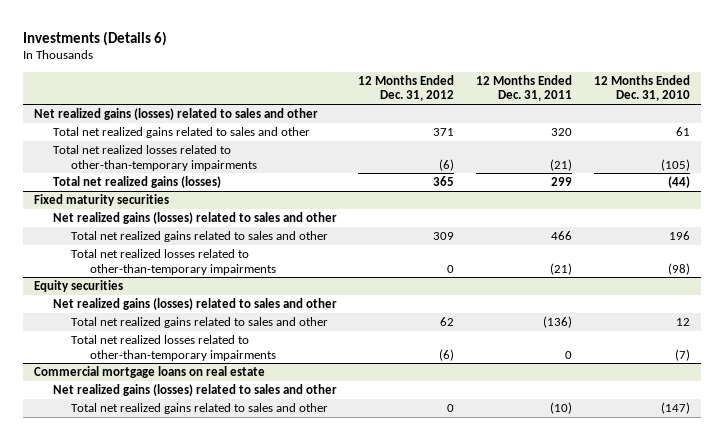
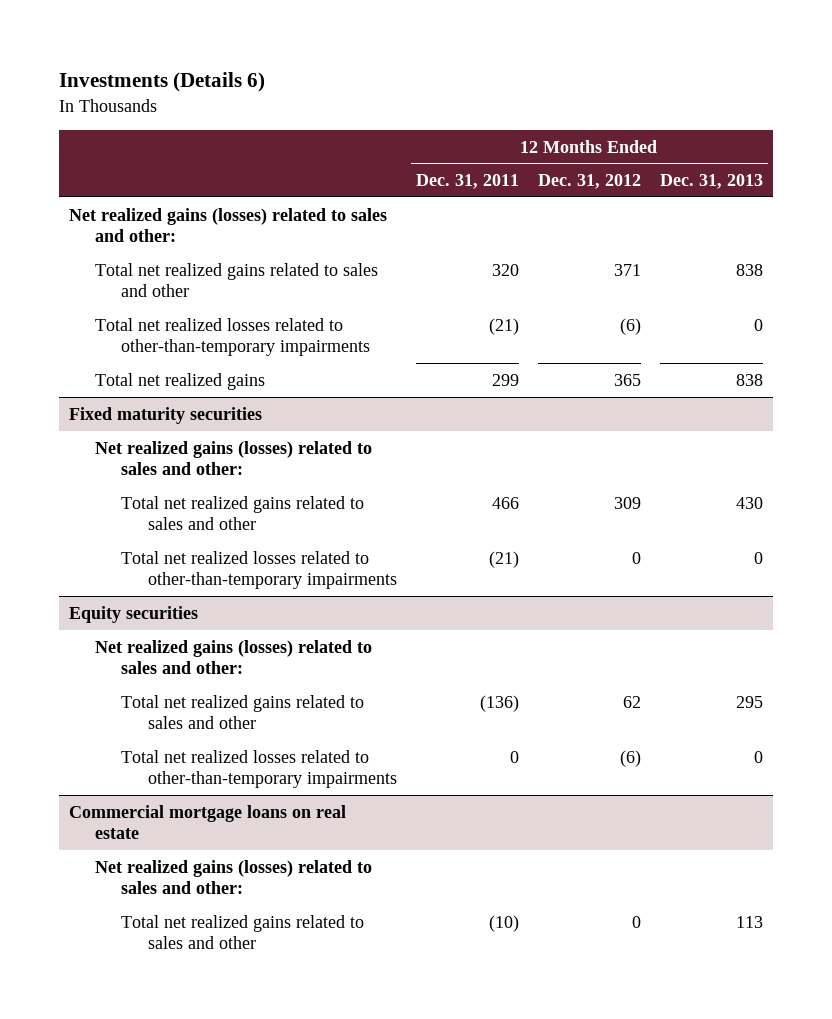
[593,74,690,102] 12 Months Ended Dec. 31, 2010 -> none
none -> [659,174,763,190] Dec. 31, 2013
[34,107,319,120] Net realized gains (losses) related to sales and other -> [68,207,387,243] Net realized gains (losses) related to sales and other:
[52,175,221,188] Total net realized gains (losses) -> [94,372,265,390] Total net realized gains
[52,211,337,224] Net realized gains (losses) related to sales and other -> [94,440,372,476] Net realized gains (losses) related to sales and other:
[52,297,337,310] Net realized gains (losses) related to sales and other -> [94,639,372,675] Net realized gains (losses) related to sales and other:
[52,383,337,396] Net realized gains (losses) related to sales and other -> [94,859,372,895] Net realized gains (losses) related to sales and other:

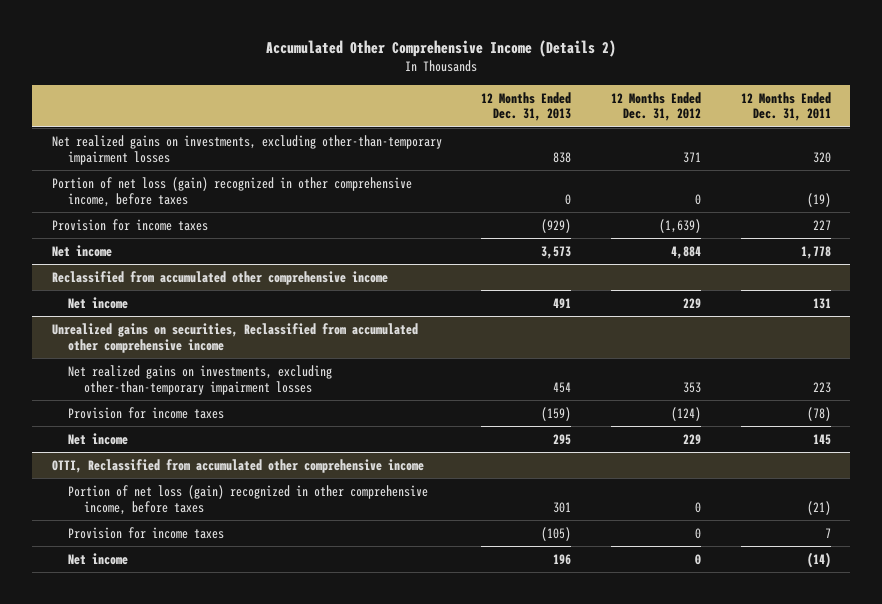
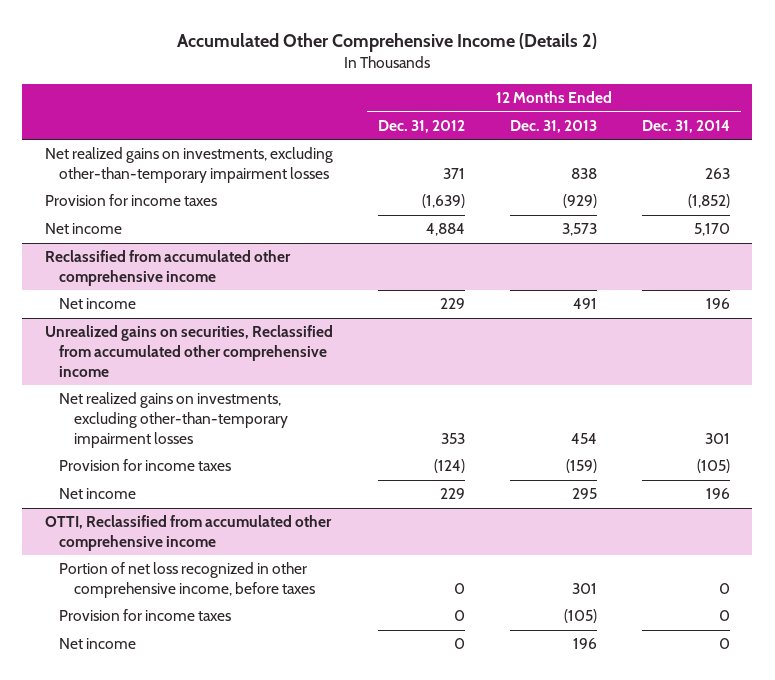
[740,91,831,122] 12 Months Ended Dec. 31, 2011 -> none
none -> [641,119,730,133] Dec. 31, 2014
[51,176,412,207] Portion of net loss (gain) recognized in other comprehensive income, before taxes -> none
[67,484,428,515] Portion of net loss (gain) recognized in other comprehensive income, before taxes -> [59,562,315,598] Portion of net loss recognized in other comprehensive income, before taxes

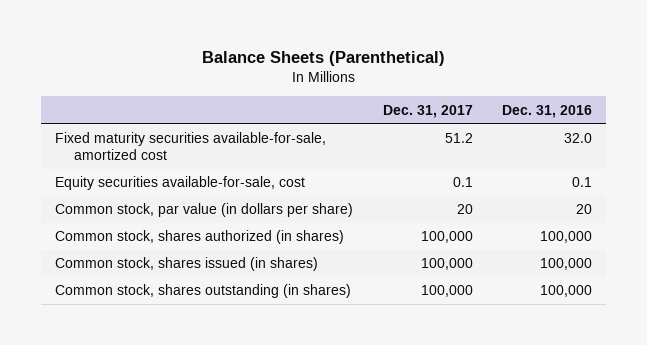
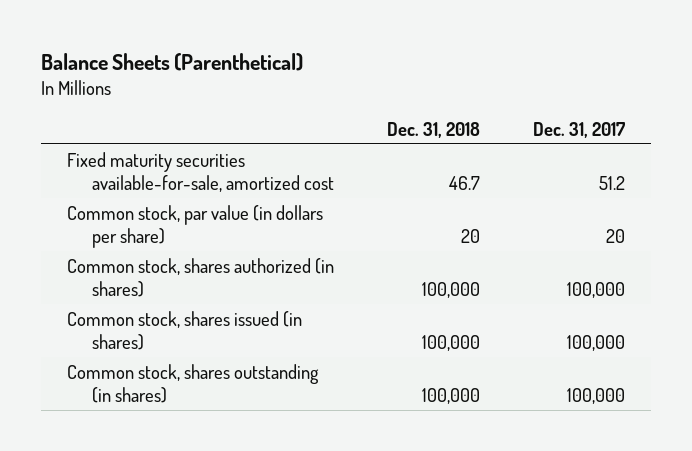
[501,104,592,118] Dec. 31, 2016 -> none
none -> [387,121,481,138] Dec. 31, 2018
[55,176,306,191] Equity securities available-for-sale, cost -> none

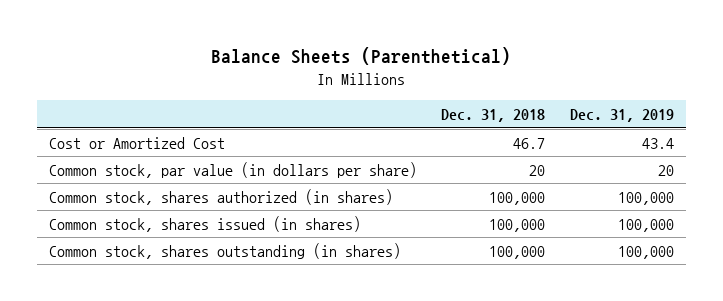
[532,121,625,138] Dec. 31, 2017 -> none
none -> [569,109,674,123] Dec. 31, 2019
[67,151,335,192] Fixed maturity securities available-for-sale, amortized cost -> [49,136,226,149] Cost or Amortized Cost

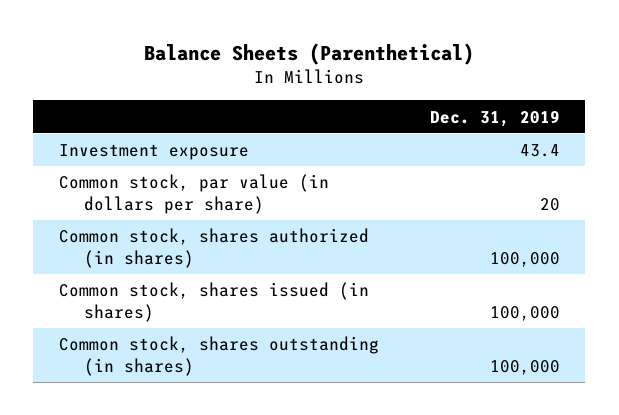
[441,109,546,123] Dec. 31, 2018 -> none
[49,136,226,149] Cost or Amortized Cost -> [58,144,249,161] Investment exposure

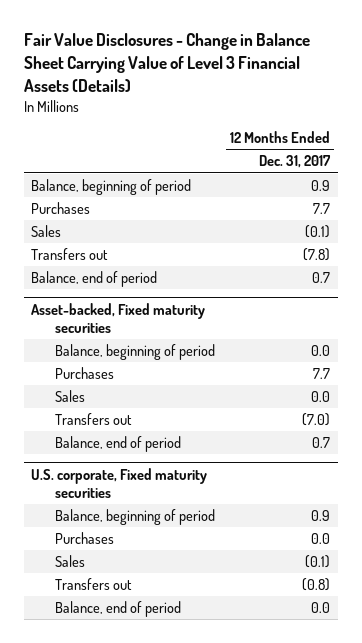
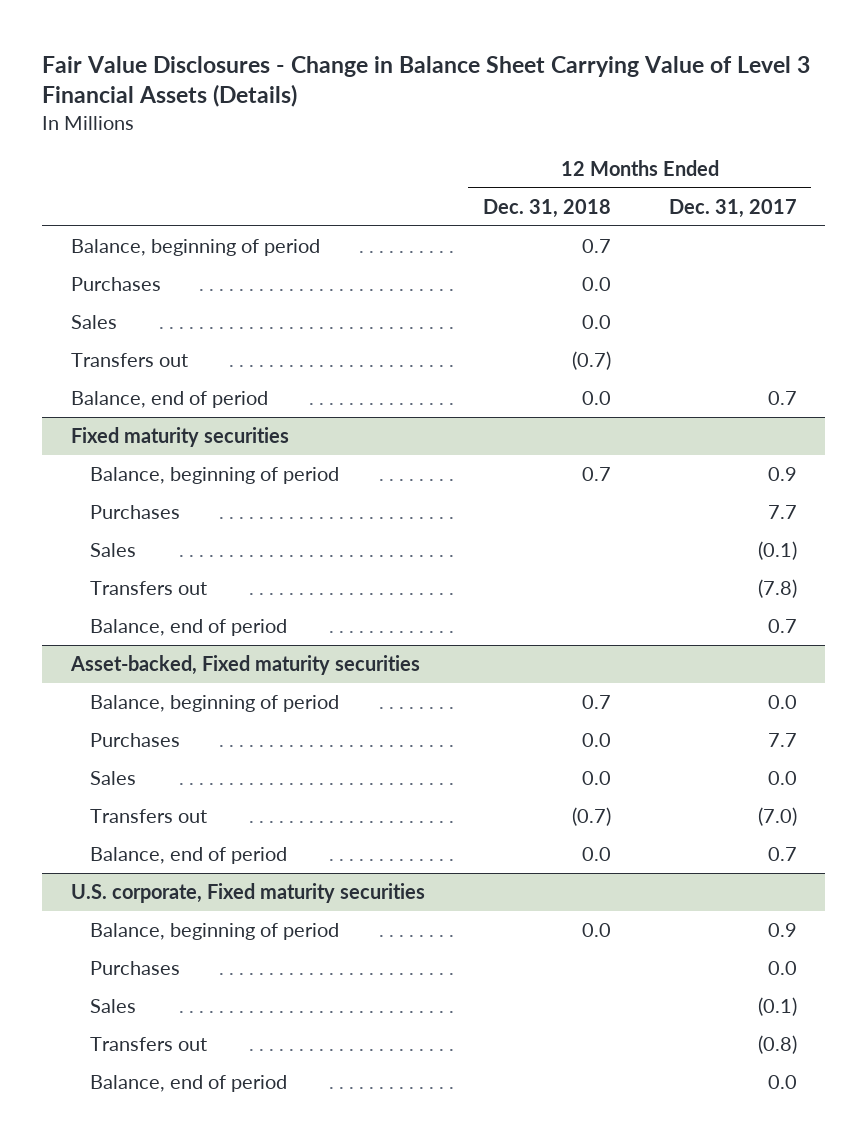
none -> [482,198,611,218] Dec. 31, 2018
none -> [71,239,321,257] Balance, beginning of period
none -> [71,277,162,292] Purchases
none -> [71,315,118,330] Sales
none -> [71,353,189,368] Transfers out
none -> [71,391,269,409] Balance, end of period
none -> [71,427,290,448] Fixed maturity securities

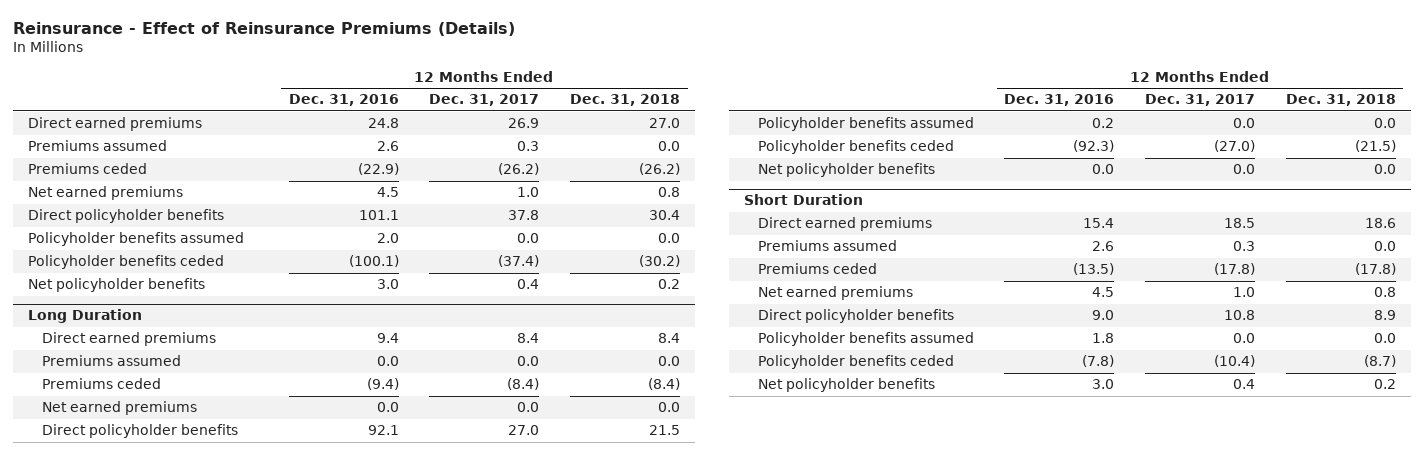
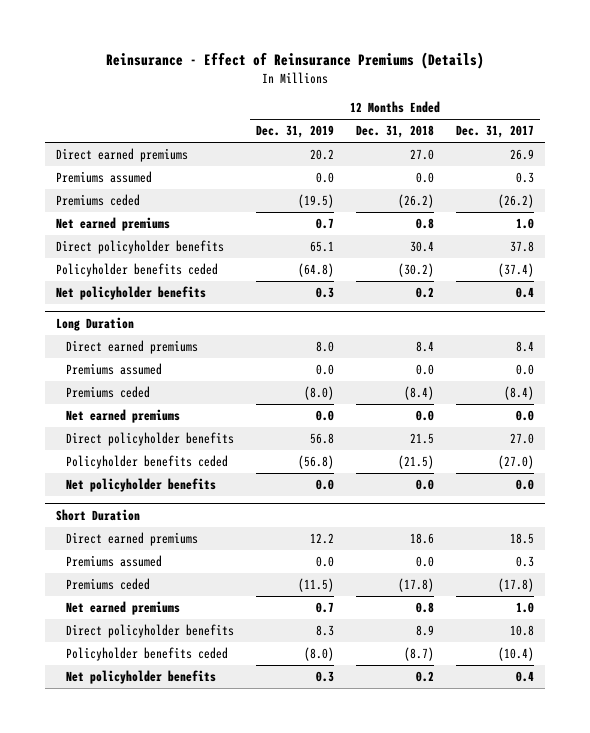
[288,94,399,107] Dec. 31, 2016 -> none
none -> [255,125,334,139] Dec. 31, 2019
[28,232,245,247] Policyholder benefits assumed -> none
[757,117,974,132] Policyholder benefits assumed -> none
[757,332,974,347] Policyholder benefits assumed -> none

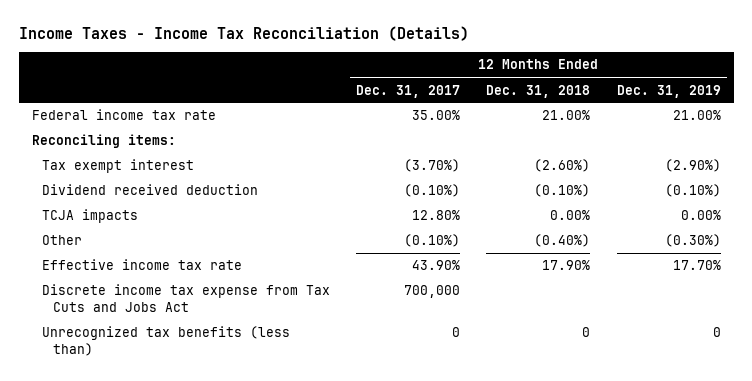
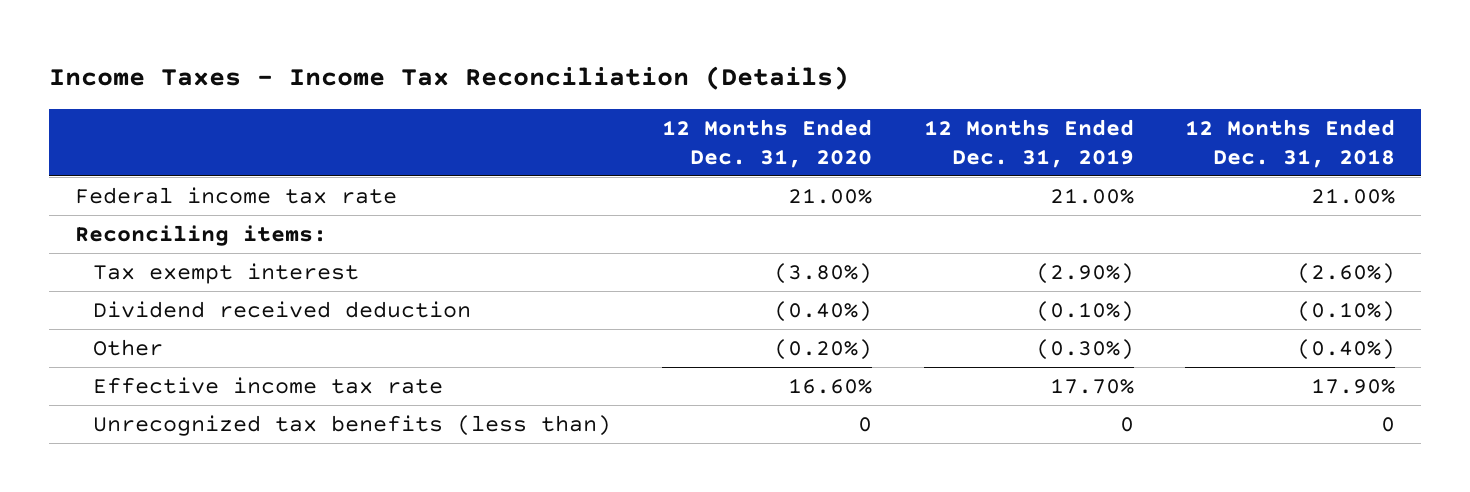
[356,84,461,98] Dec. 31, 2017 -> none
none -> [662,118,873,168] 12 Months Ended Dec. 31, 2020
[42,209,139,224] TCJA impacts -> none
[42,284,331,313] Discrete income tax expense from Tax Cuts and Jobs Act -> none

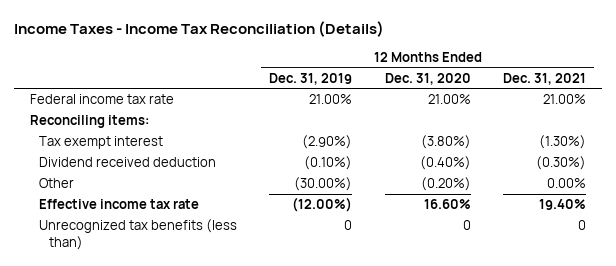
[1185,118,1396,168] 12 Months Ended Dec. 31, 2018 -> none
none -> [502,72,586,85] Dec. 31, 2021
[1035,338,1134,360] (0.30%) -> [294,177,353,192] (30.00%)
[1049,377,1134,394] 17.70% -> [292,197,353,213] (12.00%)

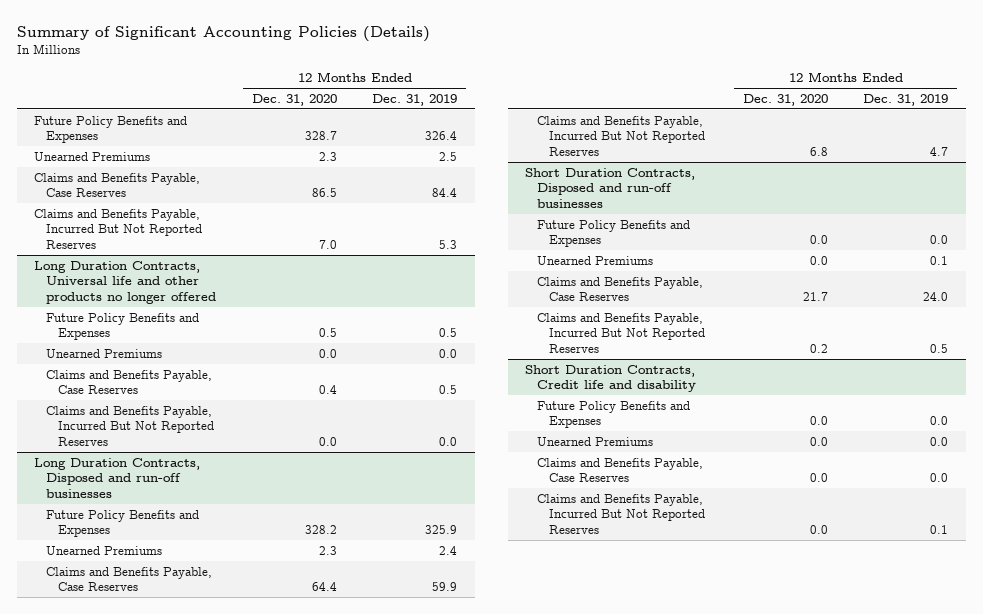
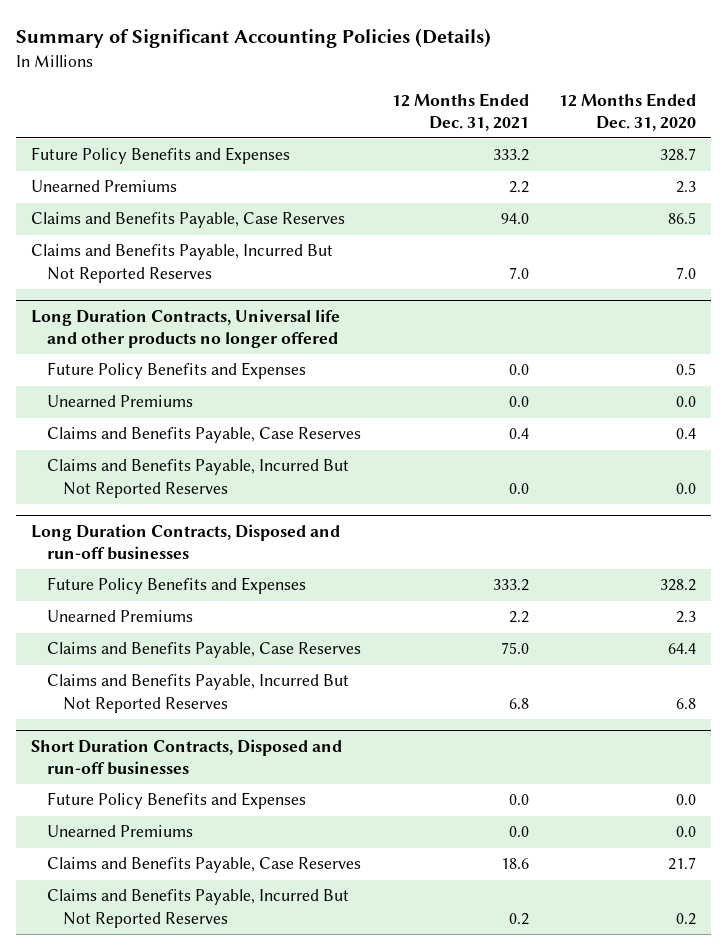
[372,93,458,106] Dec. 31, 2019 -> none
none -> [391,92,529,131] 12 Months Ended Dec. 31, 2021
[525,364,697,393] Short Duration Contracts, Credit life and disability -> none
[537,400,691,429] Future Policy Benefits and Expenses -> none
[537,436,654,446] Unearned Premiums -> none
[537,457,704,483] Claims and Benefits Payable, Case Reserves -> none
[537,493,706,534] Claims and Benefits Payable, Incurred But Not Reported Reserves -> none

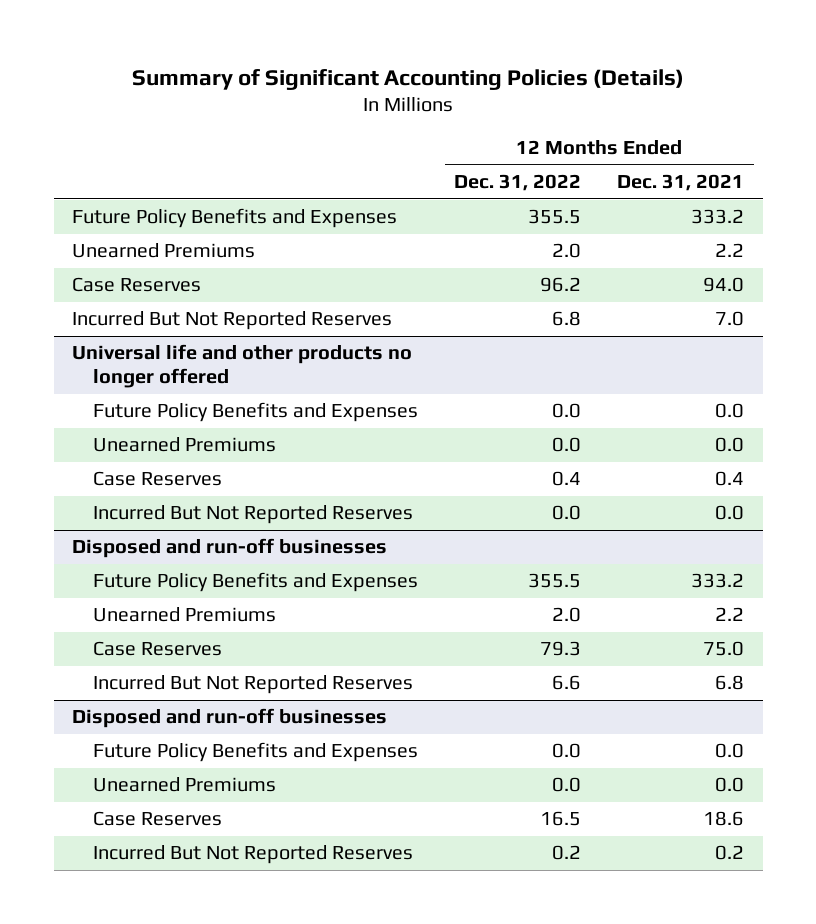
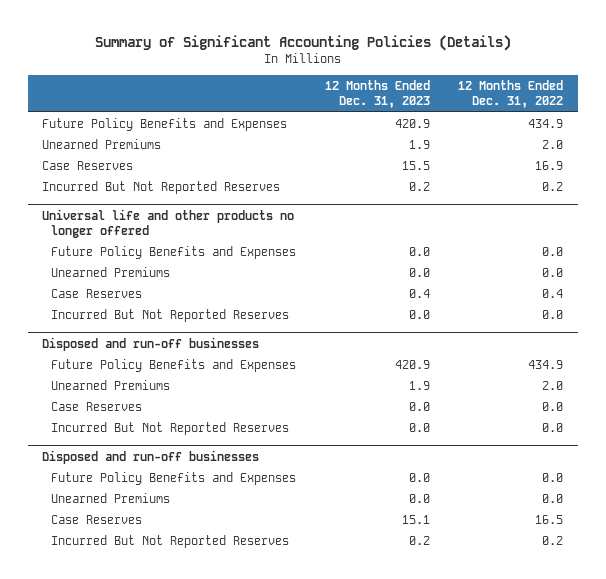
[617,174,745,192] Dec. 31, 2021 -> none
none -> [324,79,430,109] 12 Months Ended Dec. 31, 2023
[528,209,582,225] 355.5 -> [528,118,564,128] 434.9
[540,277,582,293] 96.2 -> [535,160,564,170] 16.9
[552,311,582,327] 6.8 -> [542,181,564,191] 0.2
[528,573,582,589] 355.5 -> [528,359,564,369] 434.9
[540,641,582,657] 79.3 -> [542,401,564,411] 0.0
[552,675,582,691] 6.6 -> [542,422,564,432] 0.0

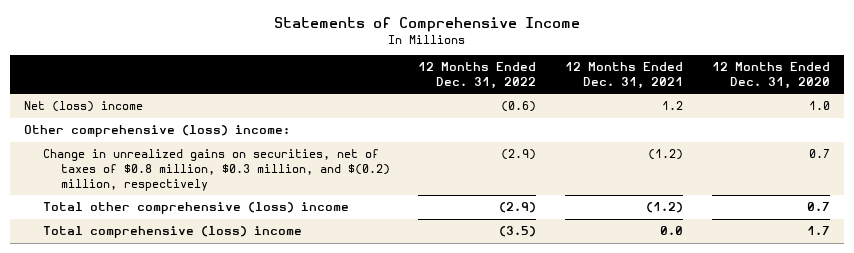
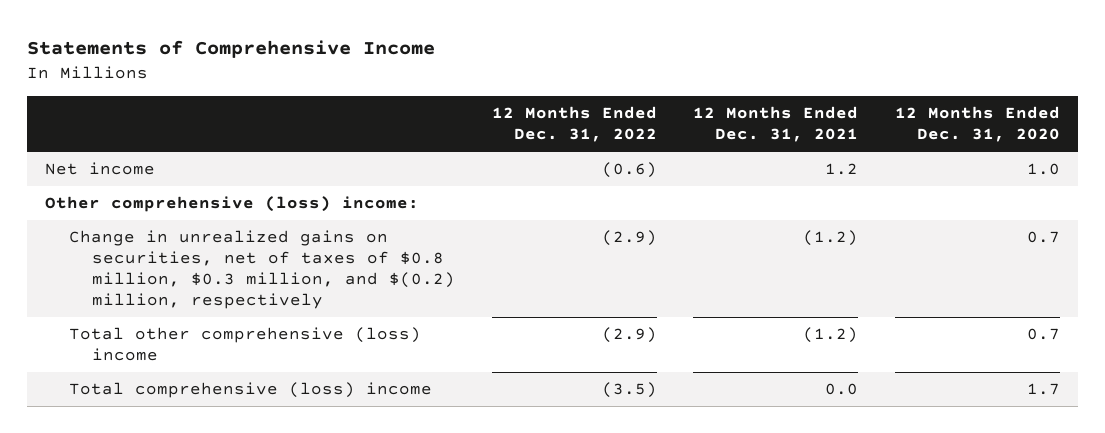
[24,101,144,113] Net (loss) income -> [45,162,156,176] Net income

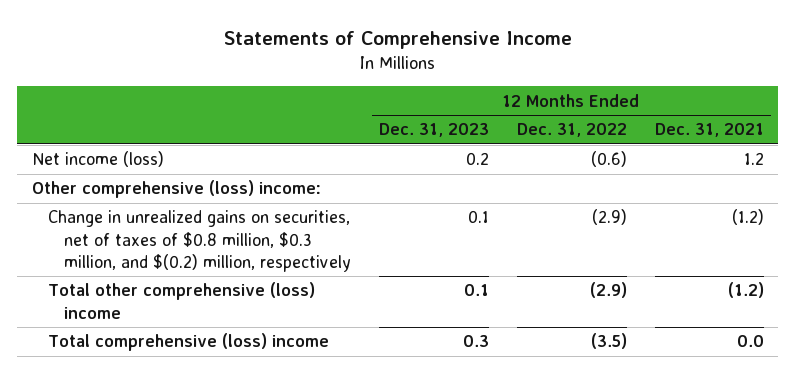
[895,106,1061,143] 12 Months Ended Dec. 31, 2020 -> none
none -> [378,123,489,138] Dec. 31, 2023
[45,162,156,176] Net income -> [31,151,164,168] Net income (loss)

